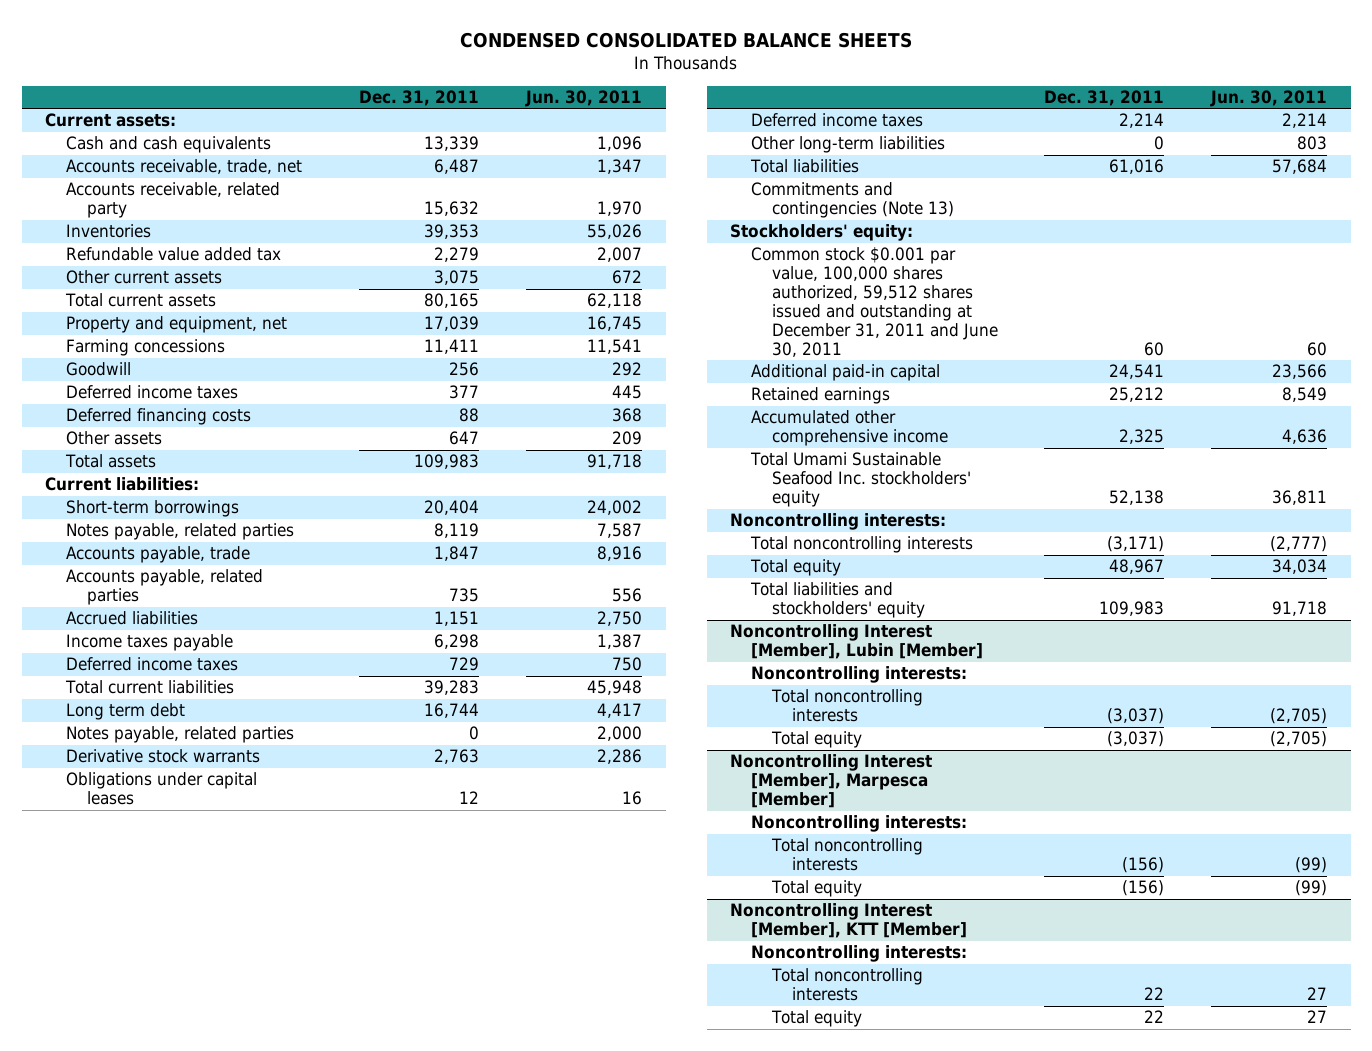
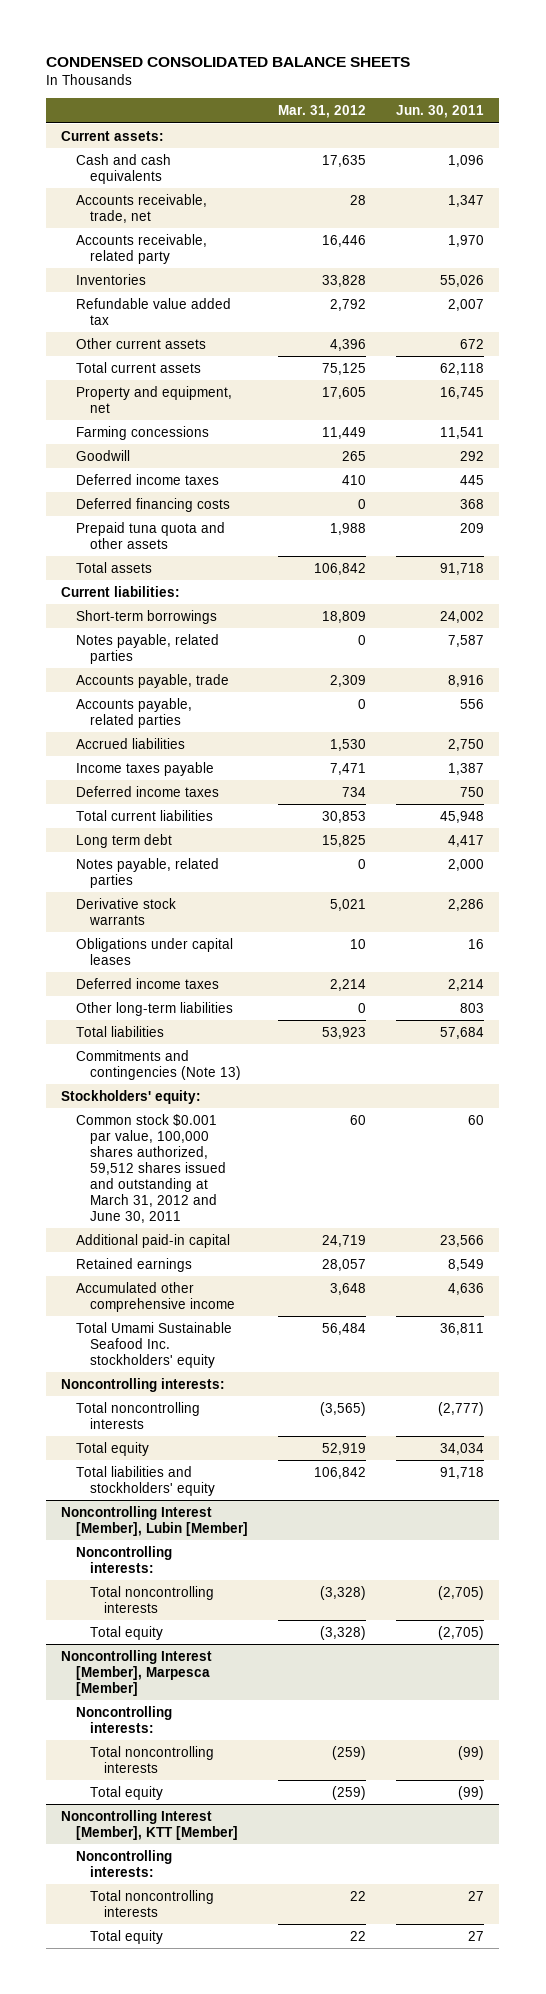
[359,89,480,106] Dec. 31, 2011 -> none
none -> [277,105,366,119] Mar. 31, 2012
[65,431,162,446] Other assets -> [75,521,225,549] Prepaid tuna quota and other assets
[750,247,998,357] Common stock $0.001 par value, 100,000 shares authorized, 59,512 shares issued and outstanding at December 31, 2011 and June 30, 2011 -> [75,1113,226,1223] Common stock $0.001 par value, 100,000 shares authorized, 59,512 shares issued and outstanding at March 31, 2012 and June 30, 2011

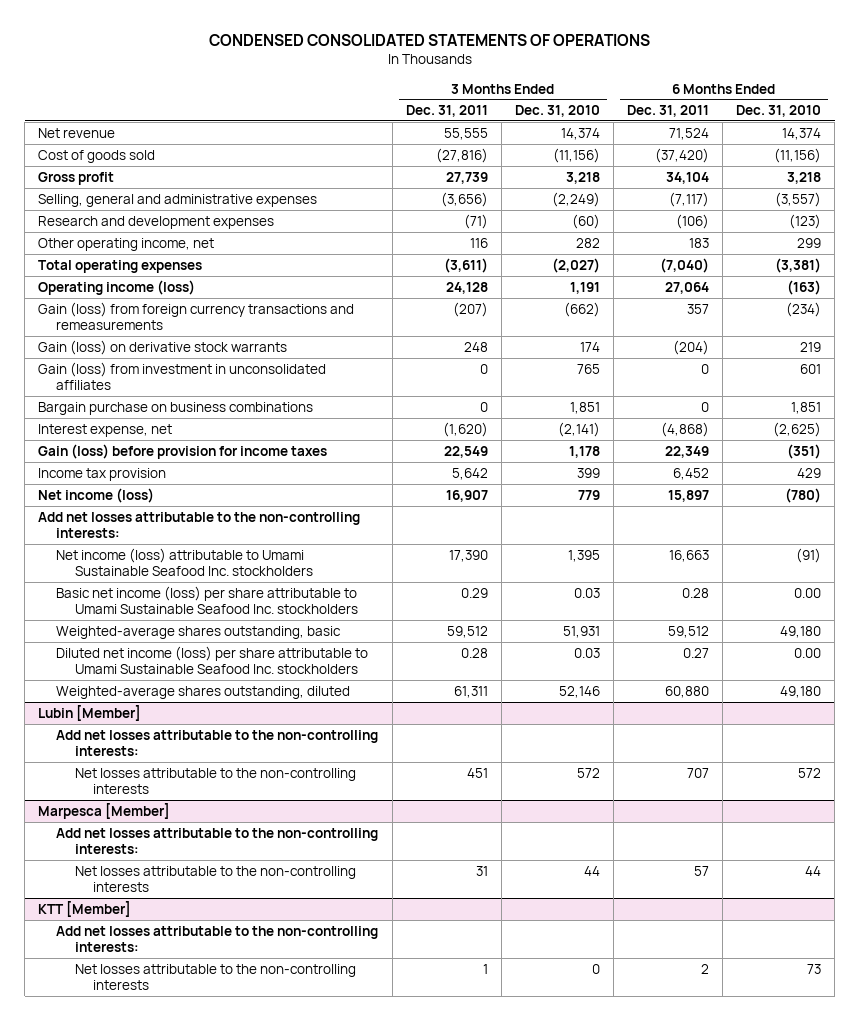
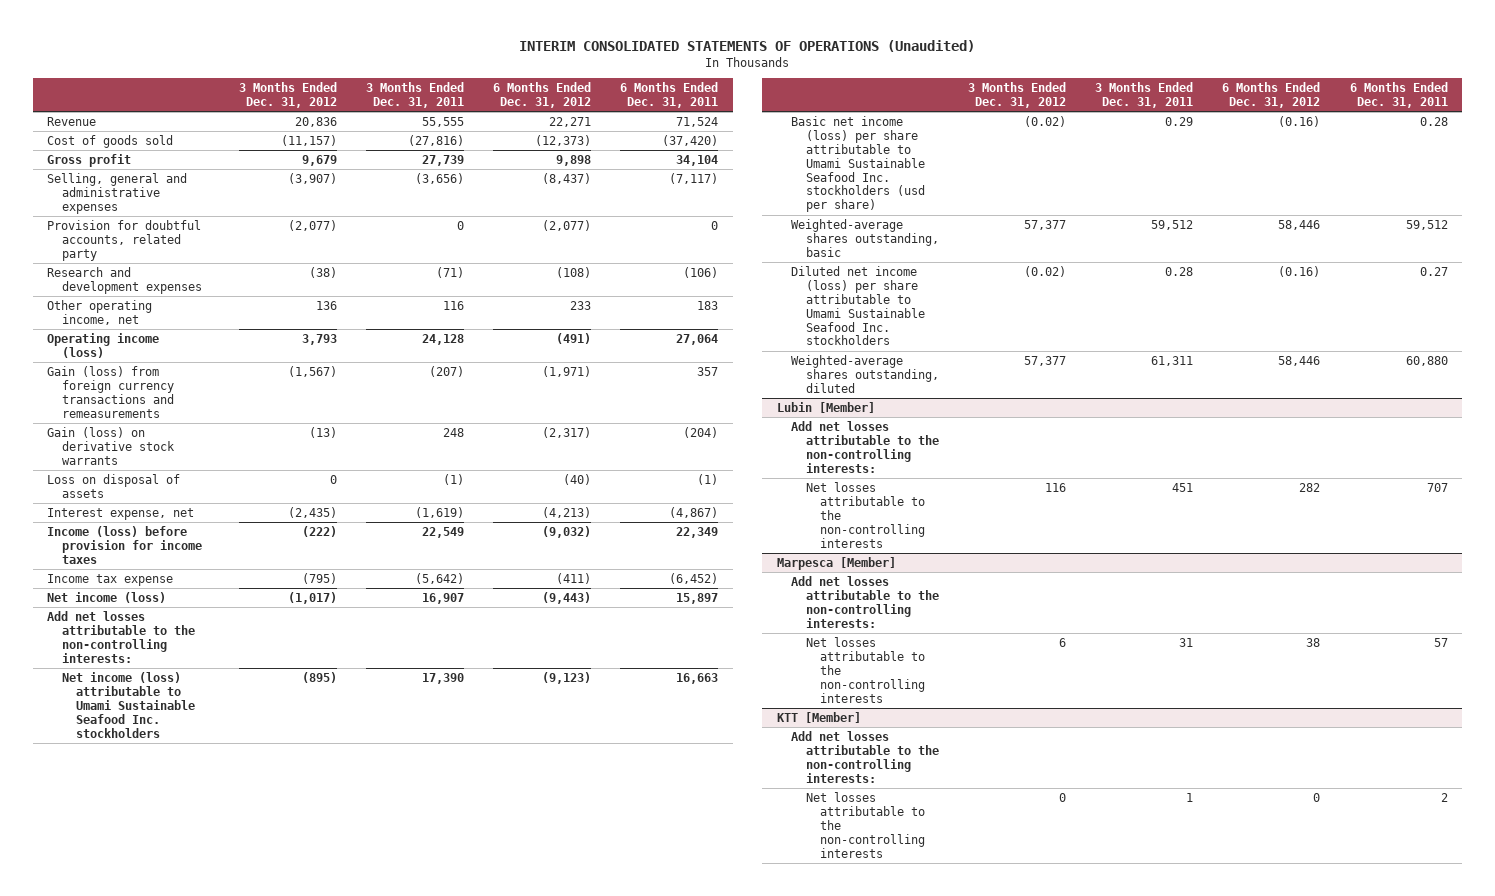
[208,33,650,46] CONDENSED CONSOLIDATED STATEMENTS OF OPERATIONS -> [519,39,976,52] INTERIM CONSOLIDATED STATEMENTS OF OPERATIONS (Unaudited)
[514,105,600,118] Dec. 31, 2010 -> none
[736,105,822,118] Dec. 31, 2010 -> none
none -> [238,82,337,109] 3 Months Ended Dec. 31, 2012
none -> [493,82,592,109] 6 Months Ended Dec. 31, 2012
[38,127,116,138] Net revenue -> [47,116,97,126] Revenue
none -> [47,219,202,261] Provision for doubtful accounts, related party
[38,259,203,273] Total operating expenses -> none
[38,361,327,391] Gain (loss) from investment in unconsolidated affiliates -> none
[38,401,314,415] Bargain purchase on business combinations -> none
none -> [47,473,181,498] Loss on disposal of assets
[442,421,488,437] (1,620) -> [414,506,464,518] (1,619)
[660,421,709,437] (4,868) -> [669,506,719,518] (4,867)
[38,443,328,459] Gain (loss) before provision for income taxes -> [47,525,202,564] Income (loss) before provision for income taxes
[38,467,167,481] Income tax provision -> [47,573,174,586] Income tax expense
[451,467,488,480] 5,642 -> [414,572,464,584] (5,642)
[672,467,709,480] 6,452 -> [669,572,719,584] (6,452)
[56,585,358,615] Basic net income (loss) per share attributable to Umami Sustainable Seafood Inc. stockholders -> [791,115,925,213] Basic net income (loss) per share attributable to Umami Sustainable Seafood Inc. stockholders (usd per share)

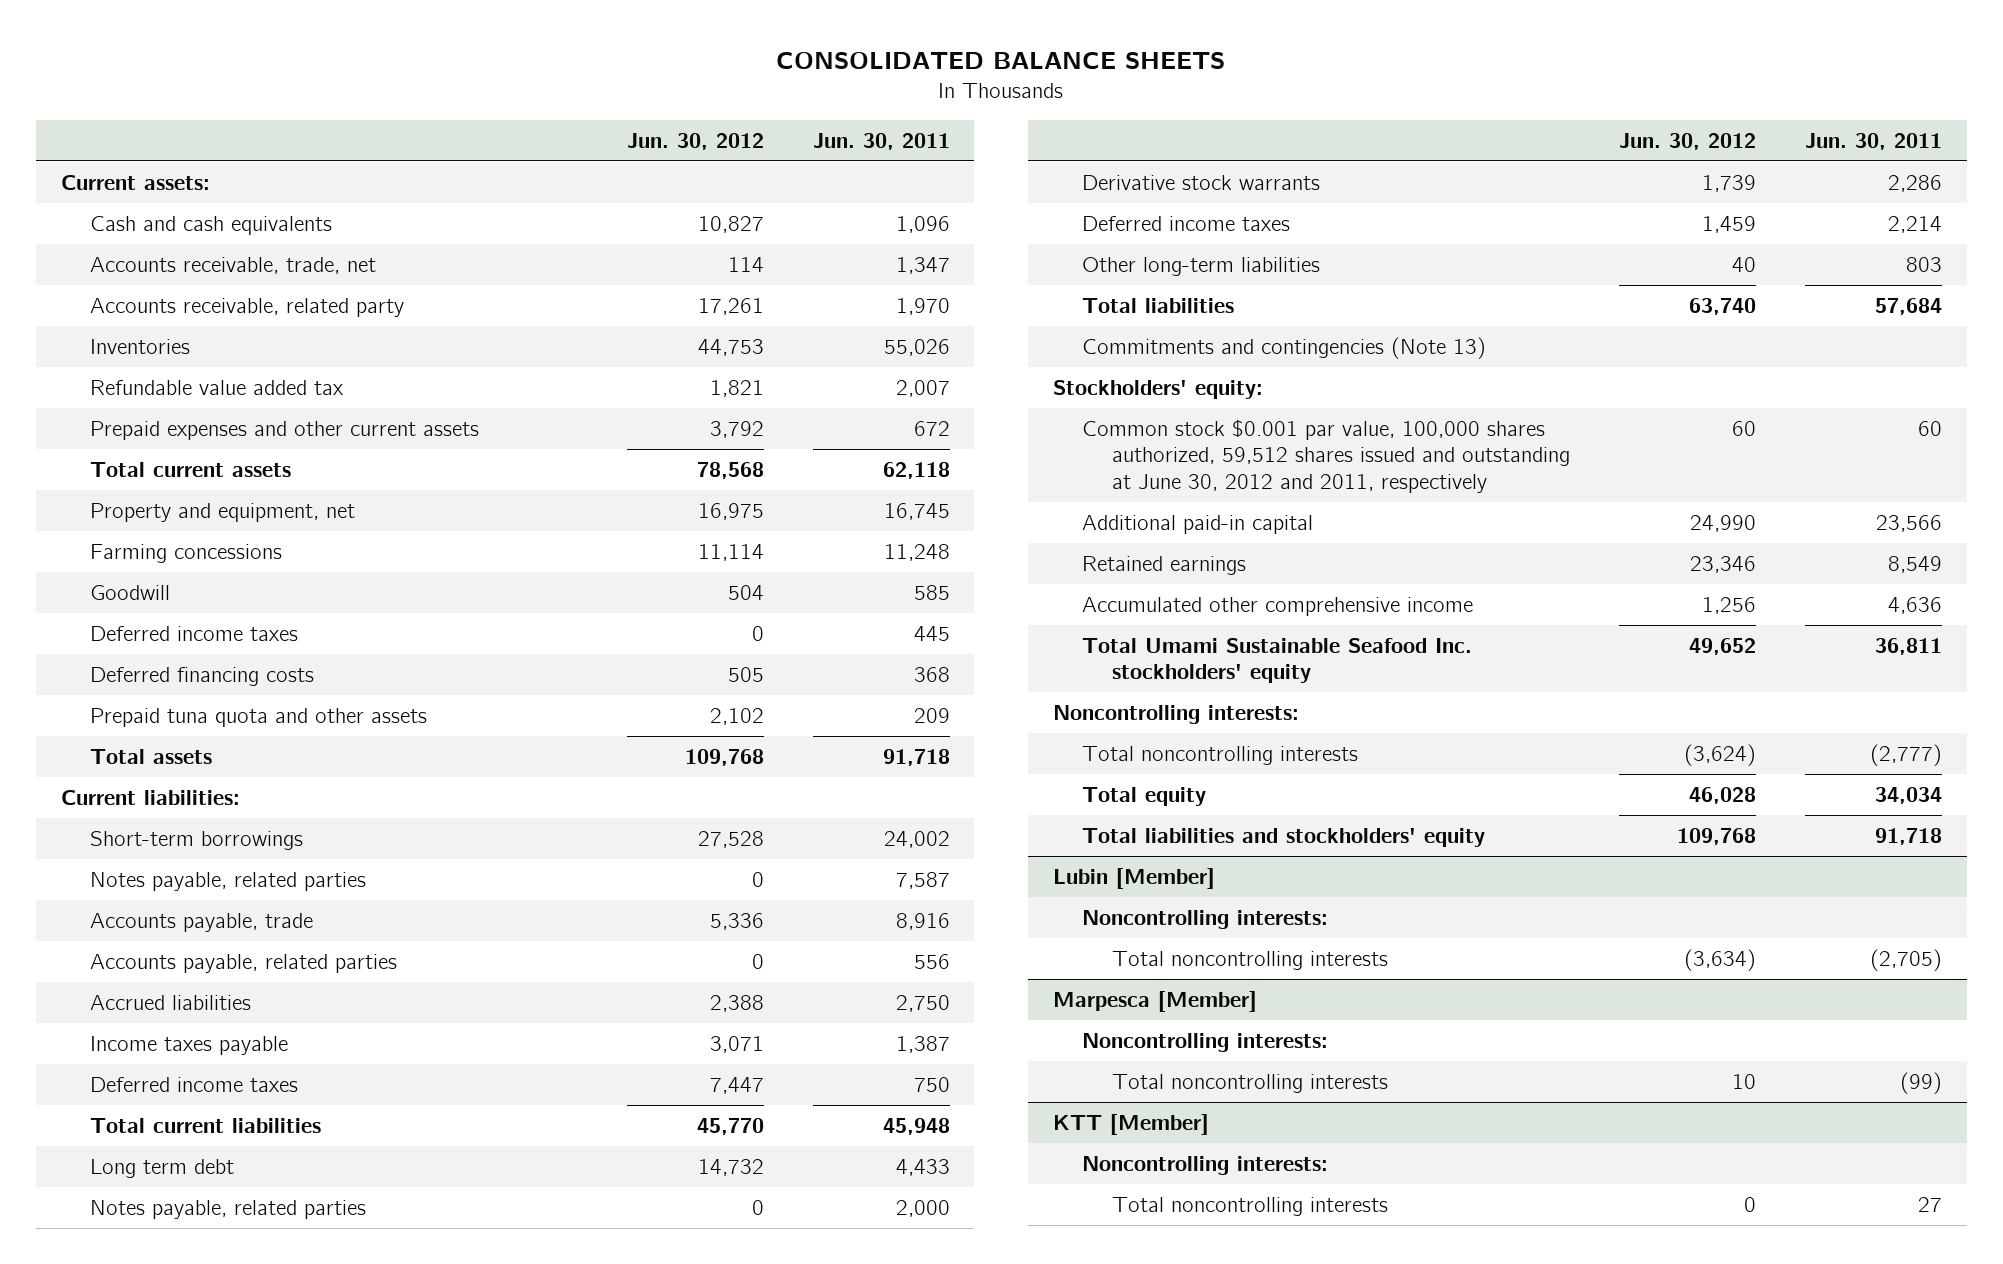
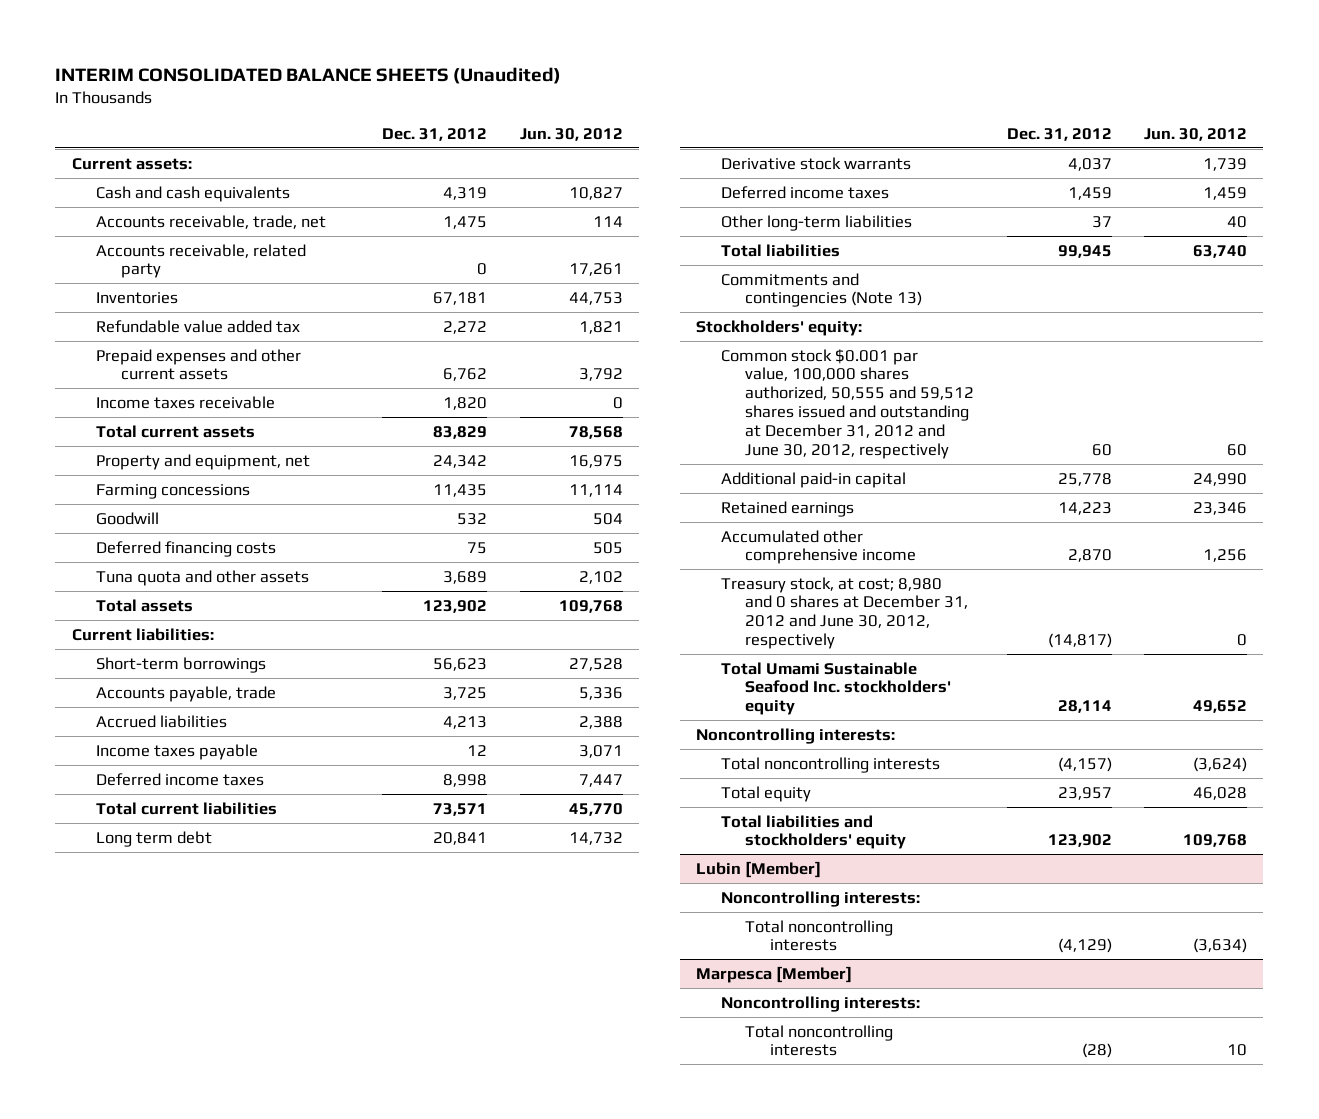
[776,52,1226,70] CONSOLIDATED BALANCE SHEETS -> [55,66,562,84] INTERIM CONSOLIDATED BALANCE SHEETS (Unaudited)
[812,132,950,150] Jun. 30, 2011 -> none
none -> [382,127,488,141] Dec. 31, 2012
none -> [96,395,276,409] Income taxes receivable
[90,625,299,641] Deferred income taxes -> none
[90,707,428,727] Prepaid tuna quota and other assets -> [96,569,310,586] Tuna quota and other assets
[90,871,367,891] Notes payable, related parties -> none
[90,953,398,973] Accounts payable, related parties -> none
[90,1199,367,1219] Notes payable, related parties -> none
[1082,418,1570,493] Common stock $0.001 par value, 100,000 shares authorized, 59,512 shares issued and outstanding at June 30, 2012 and 2011, respectively -> [720,348,975,459] Common stock $0.001 par value, 100,000 shares authorized, 50,555 and 59,512 shares issued and outstanding at December 31, 2012 and June 30, 2012, respectively
none -> [720,576,969,649] Treasury stock, at cost; 8,980 and 0 shares at December 31, 2012 and June 30, 2012, respectively
[1052,1113,1209,1135] KTT [Member] -> none
[1082,1155,1329,1175] Noncontrolling interests: -> none
[1111,1196,1388,1216] Total noncontrolling interests -> none

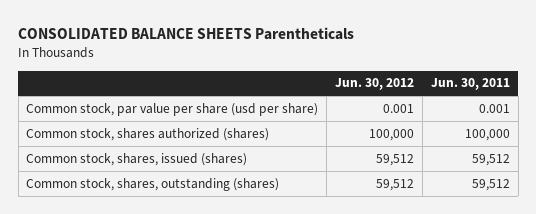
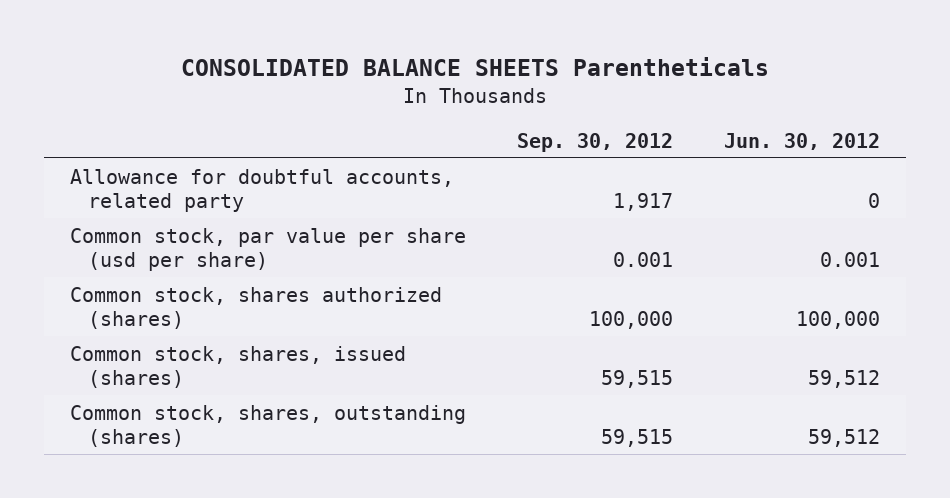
[430,78,510,91] Jun. 30, 2011 -> none
none -> [517,132,674,152] Sep. 30, 2012
none -> [70,168,455,212] Allowance for doubtful accounts, related party

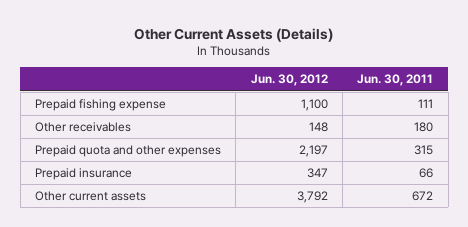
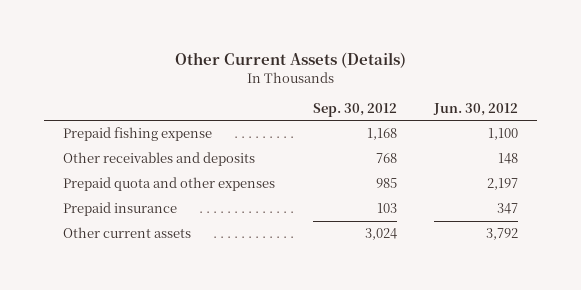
[357,74,434,87] Jun. 30, 2011 -> none
none -> [312,102,397,117] Sep. 30, 2012
[35,121,132,132] Other receivables -> [62,152,255,167] Other receivables and deposits

